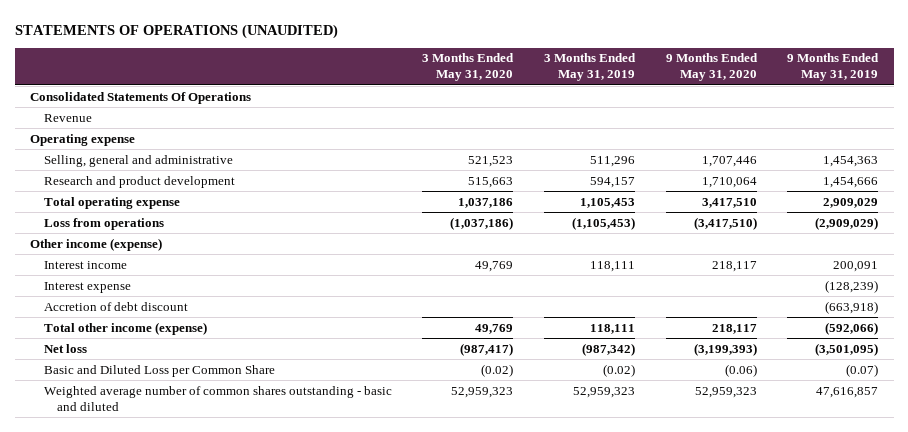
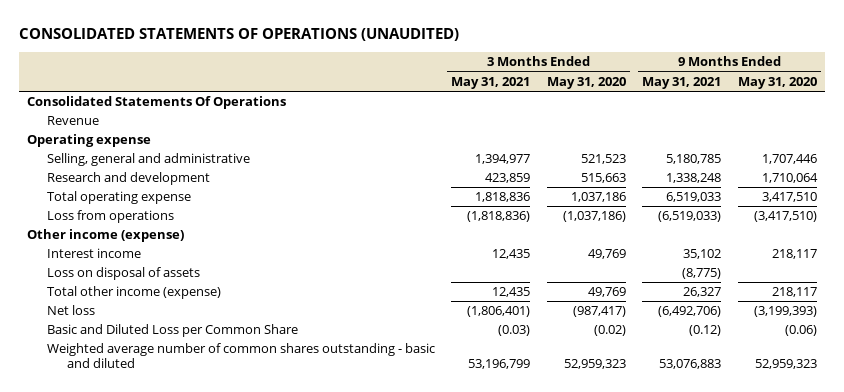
[14,23,338,39] STATEMENTS OF OPERATIONS (UNAUDITED) -> [19,28,460,42] CONSOLIDATED STATEMENTS OF OPERATIONS (UNAUDITED)
[544,53,637,82] 3 Months Ended May 31, 2019 -> none
[787,53,880,82] 9 Months Ended May 31, 2019 -> none
none -> [451,76,531,89] May 31, 2021
none -> [642,76,722,89] May 31, 2021
[43,175,235,188] Research and product development -> [47,172,211,186] Research and development
[43,281,131,293] Interest expense -> none
[43,301,188,311] Accretion of debt discount -> none
none -> [47,267,201,281] Loss on disposal of assets

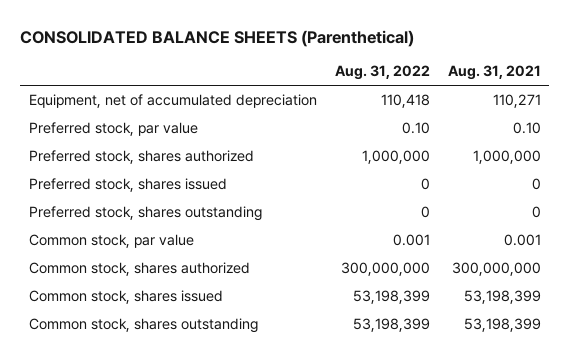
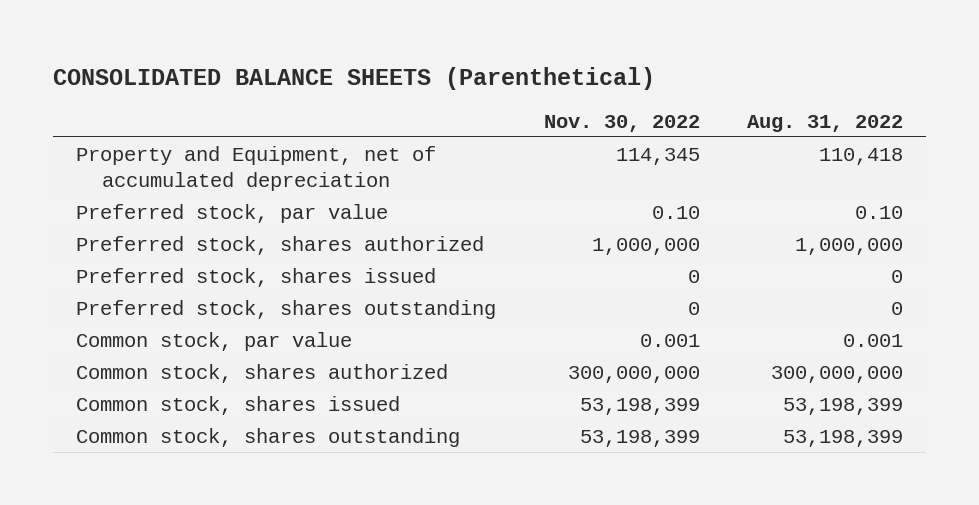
[447,65,541,81] Aug. 31, 2021 -> none
none -> [543,114,700,132] Nov. 30, 2022
[29,94,318,109] Equipment, net of accumulated depreciation -> [76,145,437,191] Property and Equipment, net of accumulated depreciation

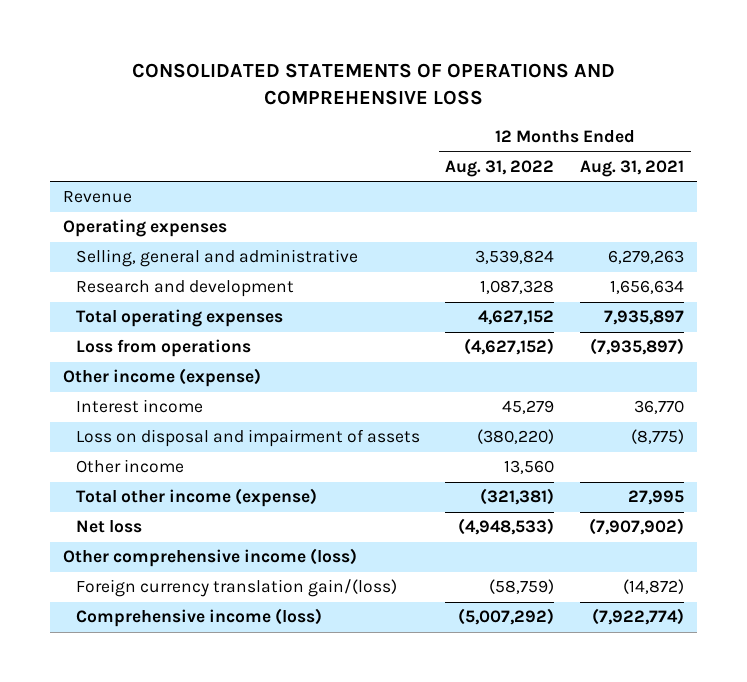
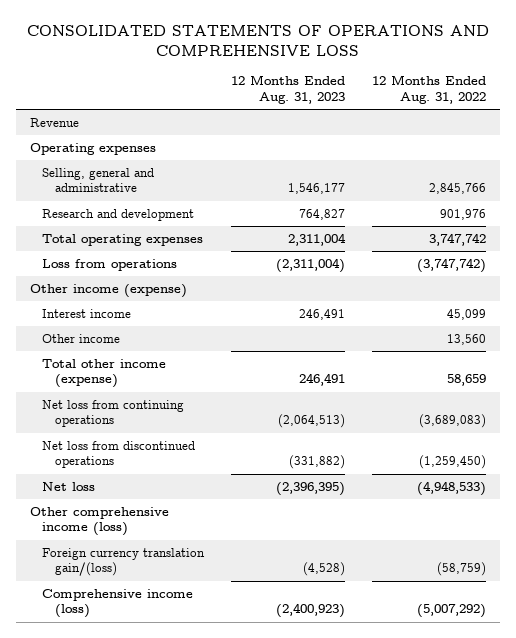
[580,159,685,177] Aug. 31, 2021 -> none
none -> [231,75,346,104] 12 Months Ended Aug. 31, 2023
[475,250,555,265] 3,539,824 -> [429,183,487,195] 2,845,766
[480,280,555,295] 1,087,328 -> [440,209,487,221] 901,976
[478,310,555,326] 4,627,152 -> [429,233,487,247] 3,747,742
[464,338,555,356] (4,627,152) -> [417,258,487,274] (3,747,742)
[75,429,420,448] Loss on disposal and impairment of assets -> none
[502,400,555,415] 45,279 -> [447,309,487,321] 45,099
[480,488,555,506] (321,381) -> [447,374,487,387] 58,659
none -> [42,400,185,428] Net loss from continuing operations
none -> [42,441,196,469] Net loss from discontinued operations

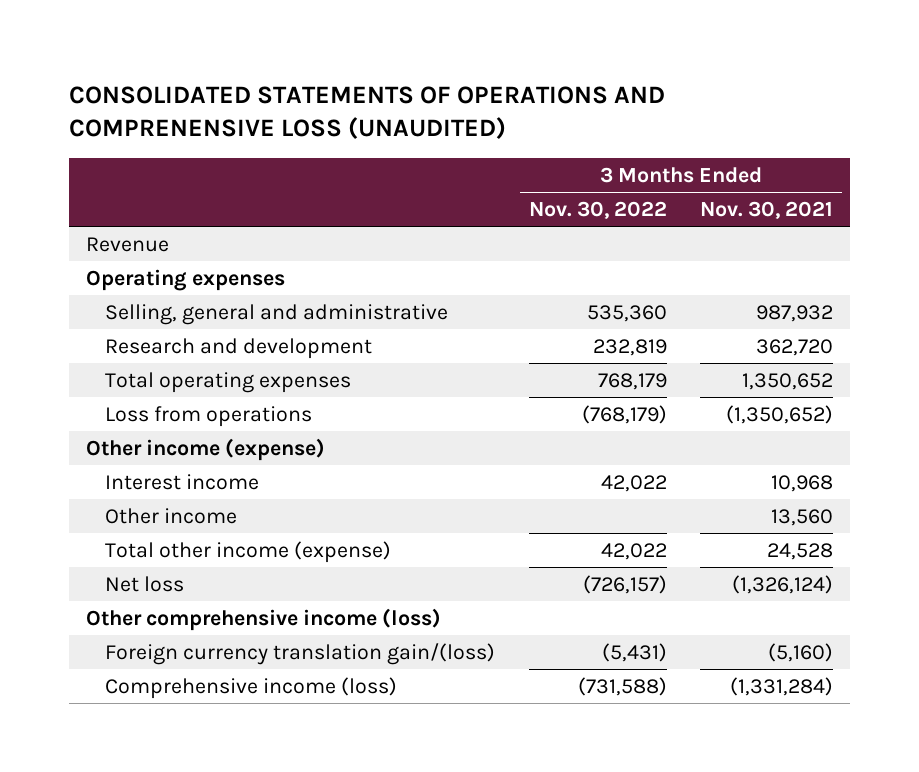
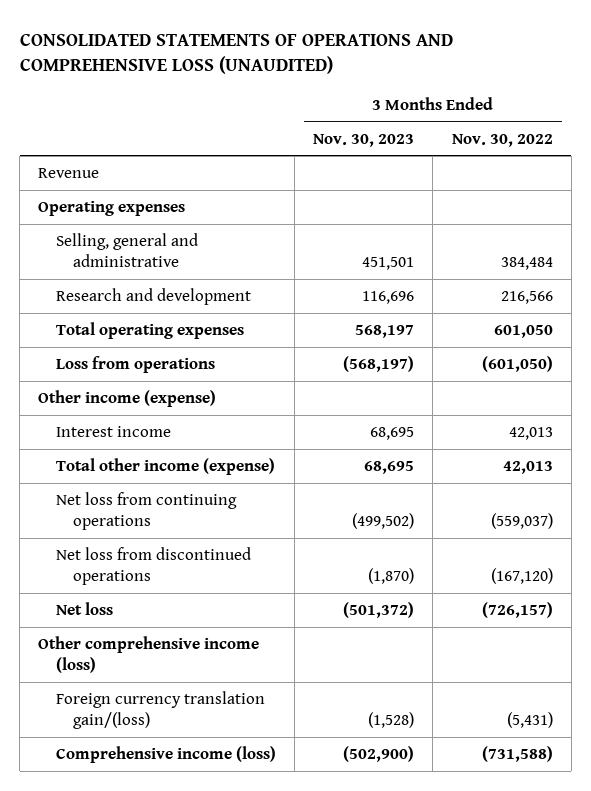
[69,85,666,140] CONSOLIDATED STATEMENTS OF OPERATIONS AND COMPRENENSIVE LOSS (UNAUDITED) -> [19,32,453,75] CONSOLIDATED STATEMENTS OF OPERATIONS AND COMPREHENSIVE LOSS (UNAUDITED)
[700,201,834,220] Nov. 30, 2021 -> none
none -> [313,133,415,147] Nov. 30, 2023
[586,304,667,322] 535,360 -> [500,257,553,271] 384,484
[592,338,667,356] 232,819 -> [500,290,553,304] 216,566
[597,372,667,390] 768,179 -> [493,324,553,338] 601,050
[581,404,667,424] (768,179) -> [481,355,553,372] (601,050)
[105,507,238,524] Other income -> none
[600,474,667,492] 42,022 -> [508,426,553,440] 42,013
[600,542,667,560] 42,022 -> [502,460,553,474] 42,013
none -> [55,491,237,531] Net loss from continuing operations
none -> [55,546,251,586] Net loss from discontinued operations

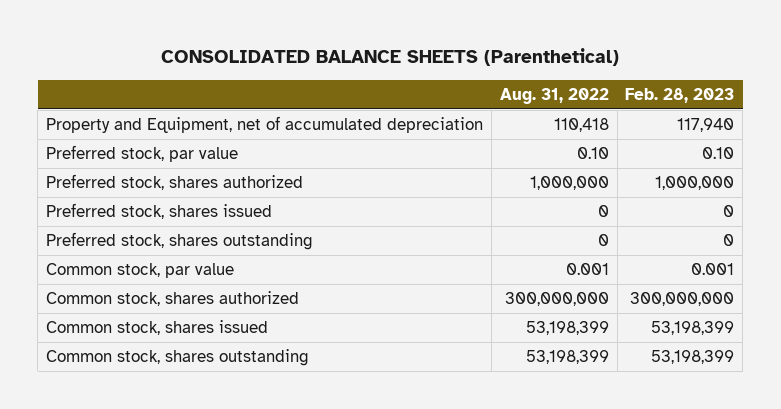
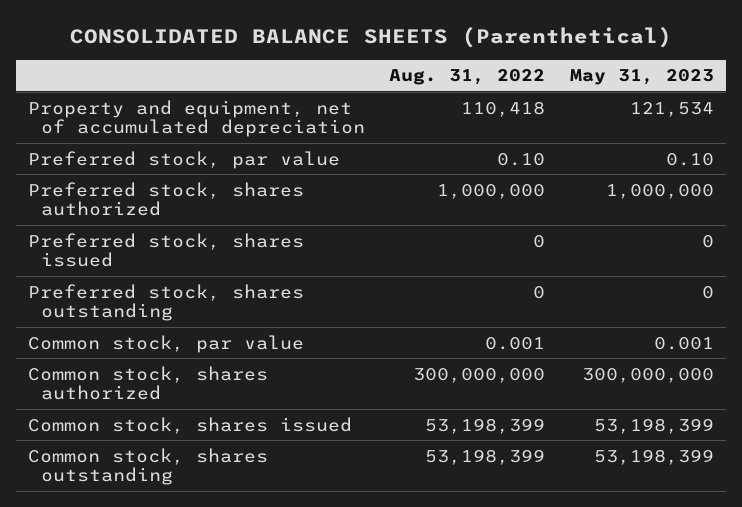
[625,88,735,104] Feb. 28, 2023 -> none
none -> [569,69,714,86] May 31, 2023
[46,116,484,134] Property and Equipment, net of accumulated depreciation -> [28,99,365,138] Property and equipment, net of accumulated depreciation

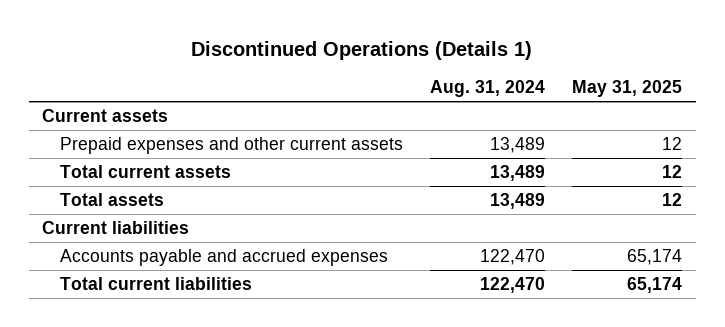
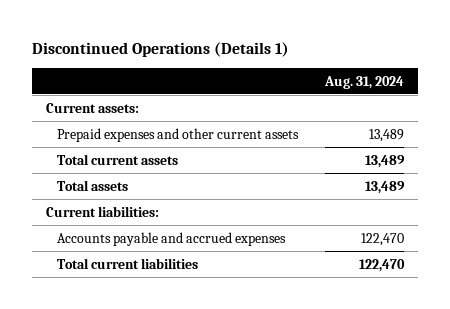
[572,80,683,98] May 31, 2025 -> none
[42,109,169,123] Current assets -> [45,102,139,113] Current assets:
[42,221,190,235] Current liabilities -> [45,205,159,217] Current liabilities:

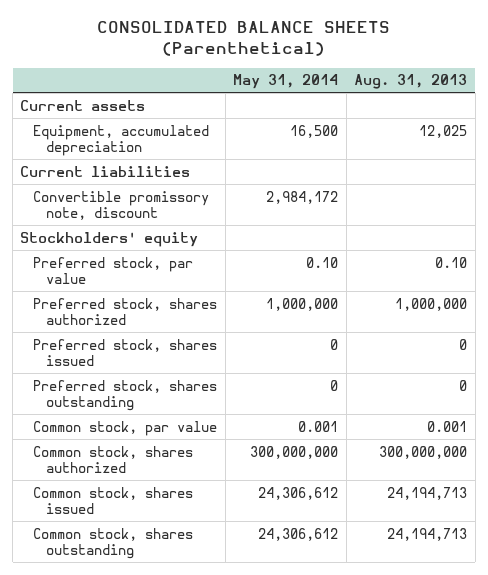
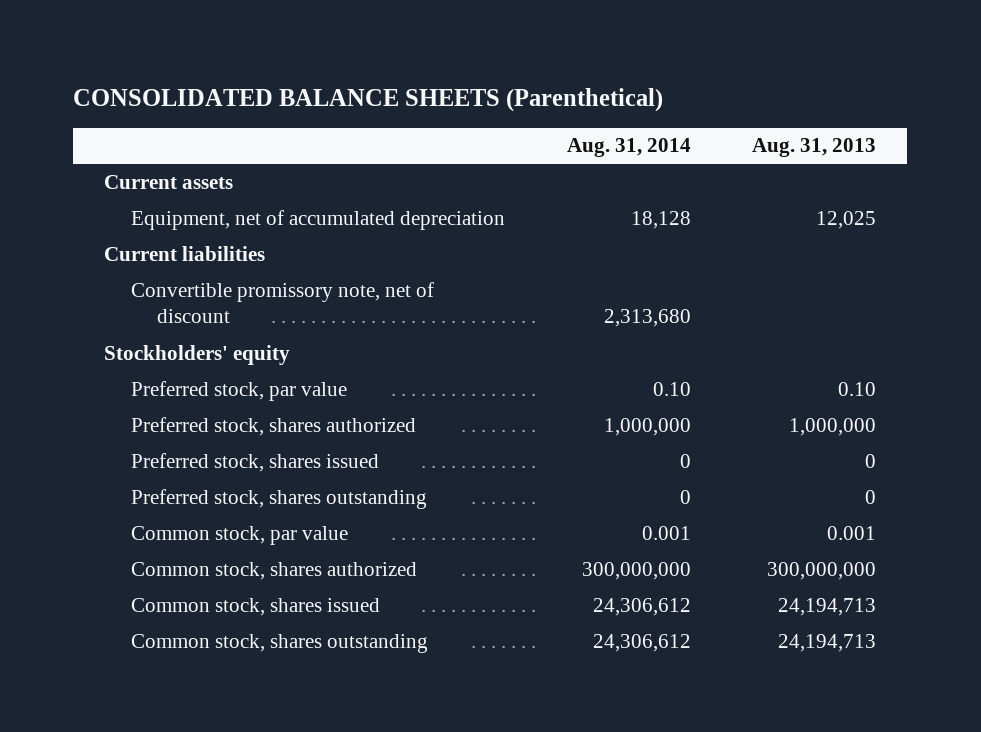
[233,74,339,90] May 31, 2014 -> none
none -> [566,138,691,158] Aug. 31, 2014
[33,124,210,156] Equipment, accumulated depreciation -> [130,209,505,230] Equipment, net of accumulated depreciation
[33,190,210,220] Convertible promissory note, discount -> [130,281,434,324] Convertible promissory note, net of discount

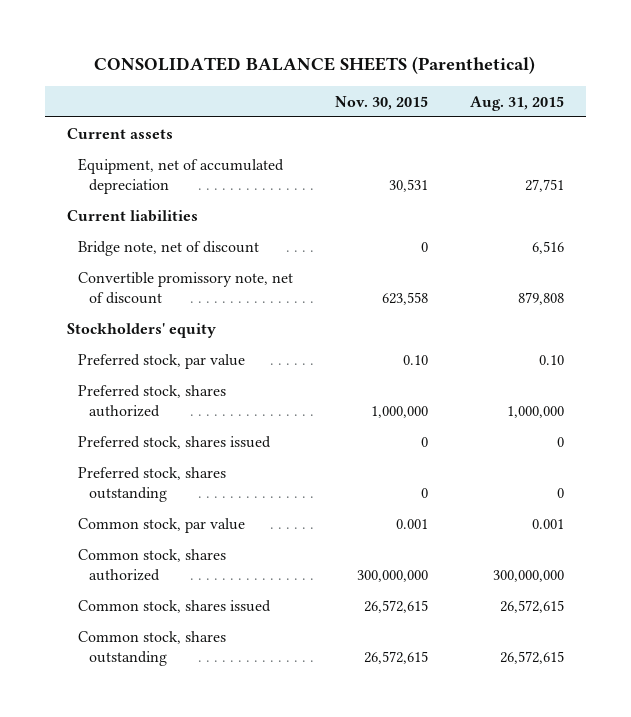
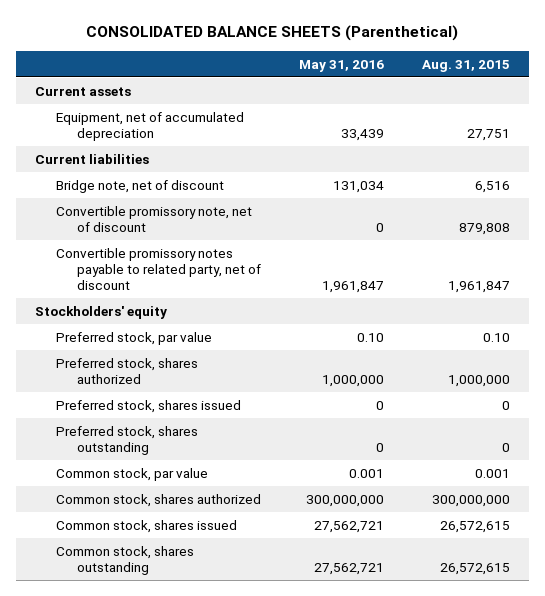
[335,95,429,110] Nov. 30, 2015 -> none
none -> [298,59,384,72] May 31, 2016
none -> [55,247,261,290] Convertible promissory notes payable to related party, net of discount

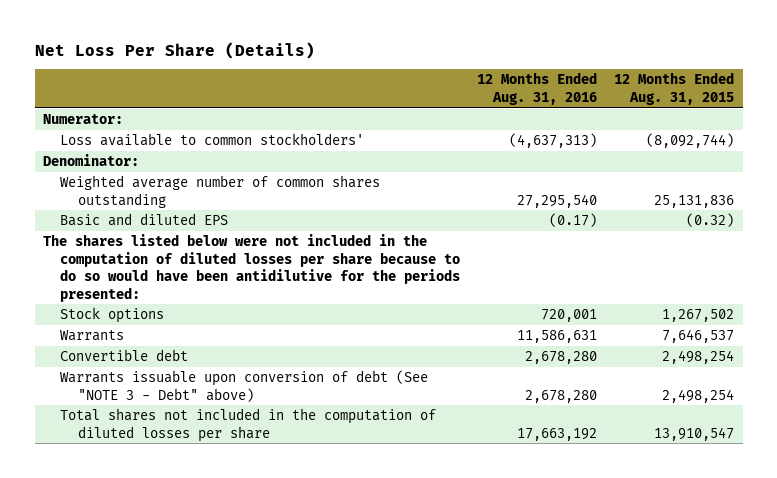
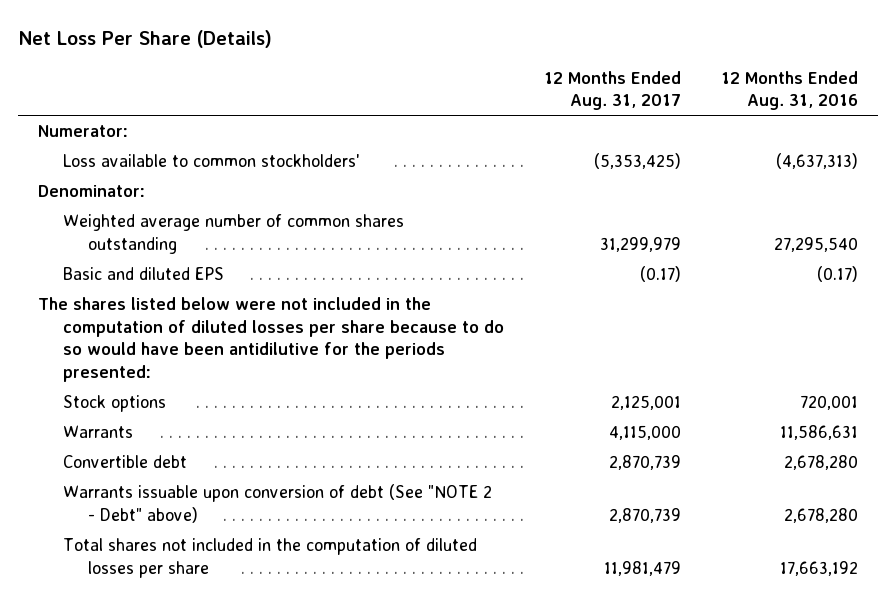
[614,72,735,105] 12 Months Ended Aug. 31, 2015 -> none
none -> [543,70,681,111] 12 Months Ended Aug. 31, 2017
[60,370,429,402] Warrants issuable upon conversion of debt (See "NOTE 3 - Debt" above) -> [62,483,492,523] Warrants issuable upon conversion of debt (See "NOTE 2 - Debt" above)

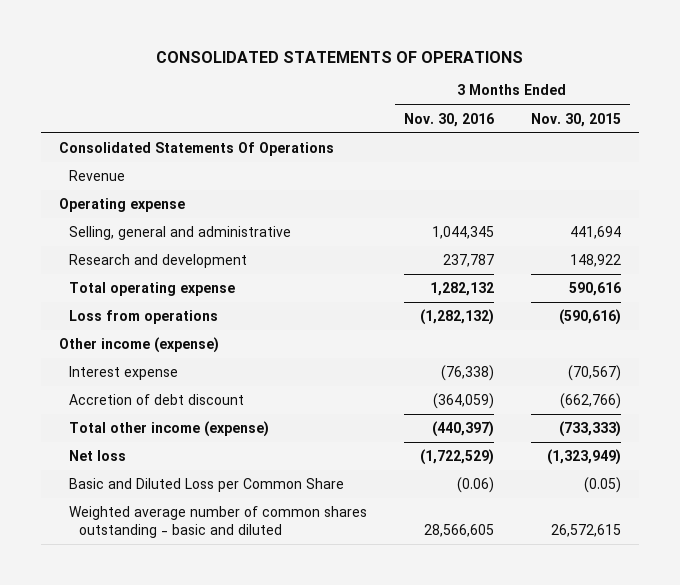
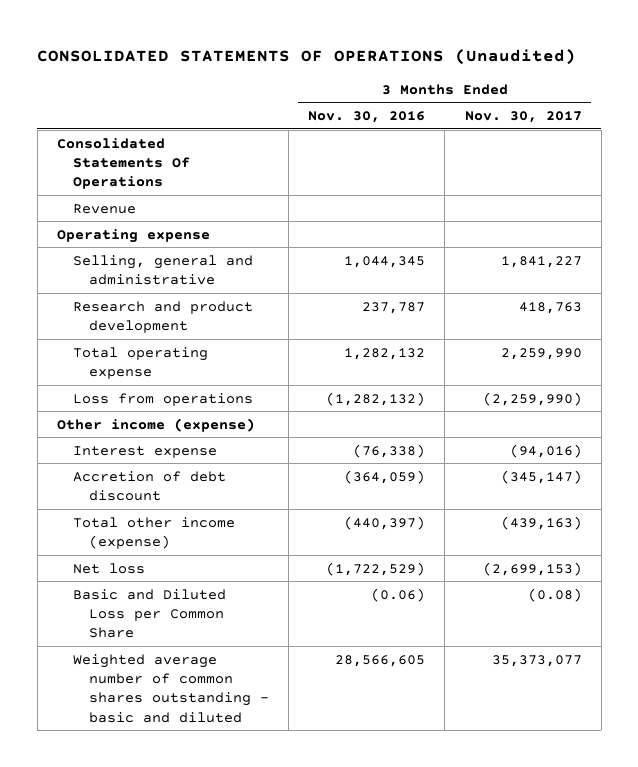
[155,50,523,63] CONSOLIDATED STATEMENTS OF OPERATIONS -> [37,48,577,65] CONSOLIDATED STATEMENTS OF OPERATIONS (Unaudited)
[530,112,621,127] Nov. 30, 2015 -> none
none -> [464,111,582,124] Nov. 30, 2017
[69,253,248,268] Research and development -> [72,300,253,334] Research and product development

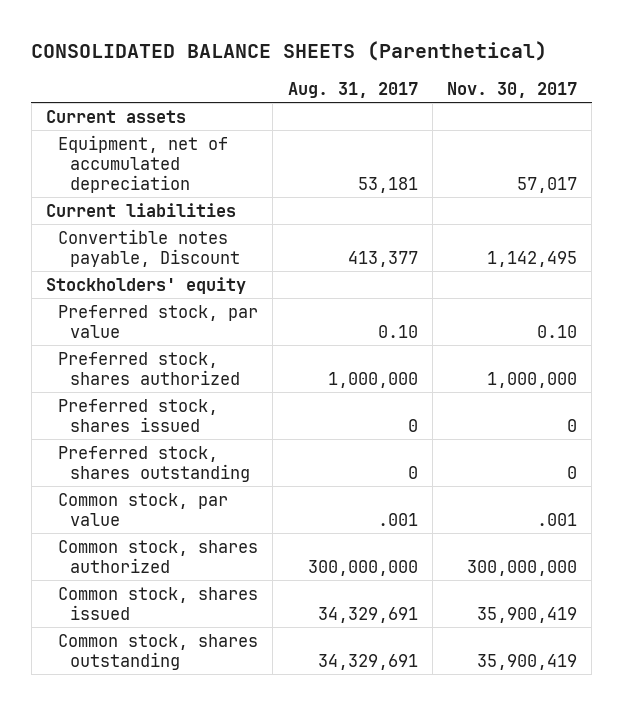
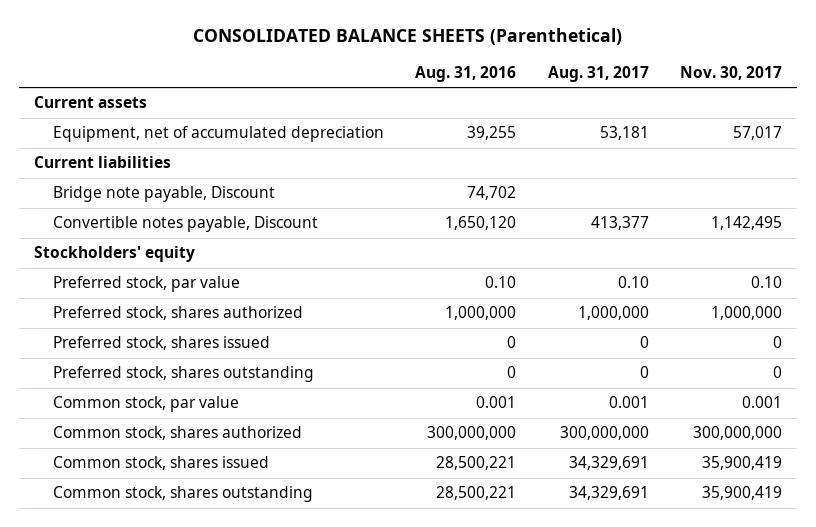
none -> [415,65,517,82] Aug. 31, 2016
none -> [53,186,276,203] Bridge note payable, Discount
[377,512,418,526] .001 -> [608,396,649,409] 0.001
[536,512,577,526] .001 -> [741,396,782,409] 0.001

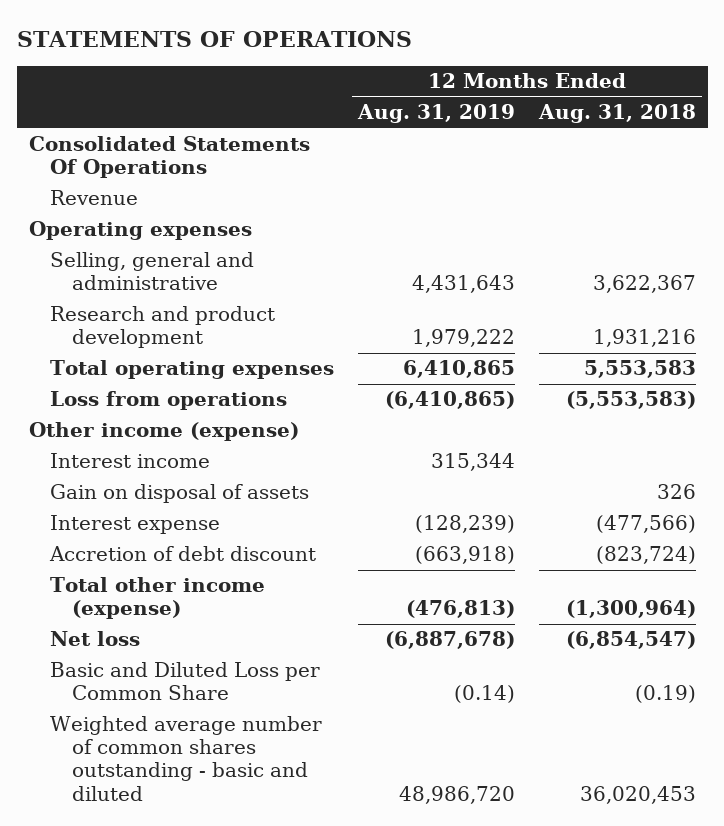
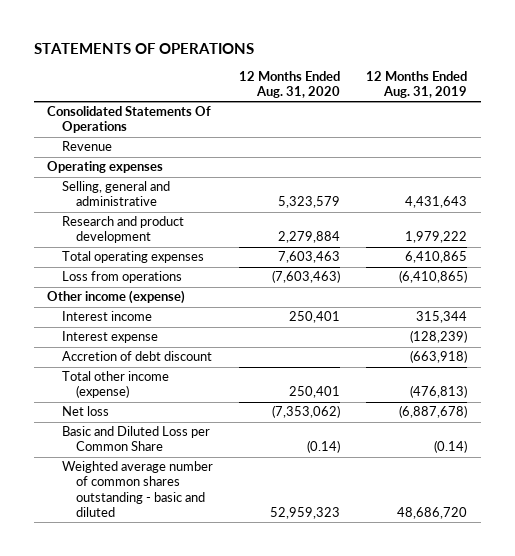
[537,104,696,124] Aug. 31, 2018 -> none
none -> [239,71,341,99] 12 Months Ended Aug. 31, 2020
[50,484,310,504] Gain on disposal of assets -> none
[399,785,516,804] 48,986,720 -> [397,506,468,519] 48,686,720

